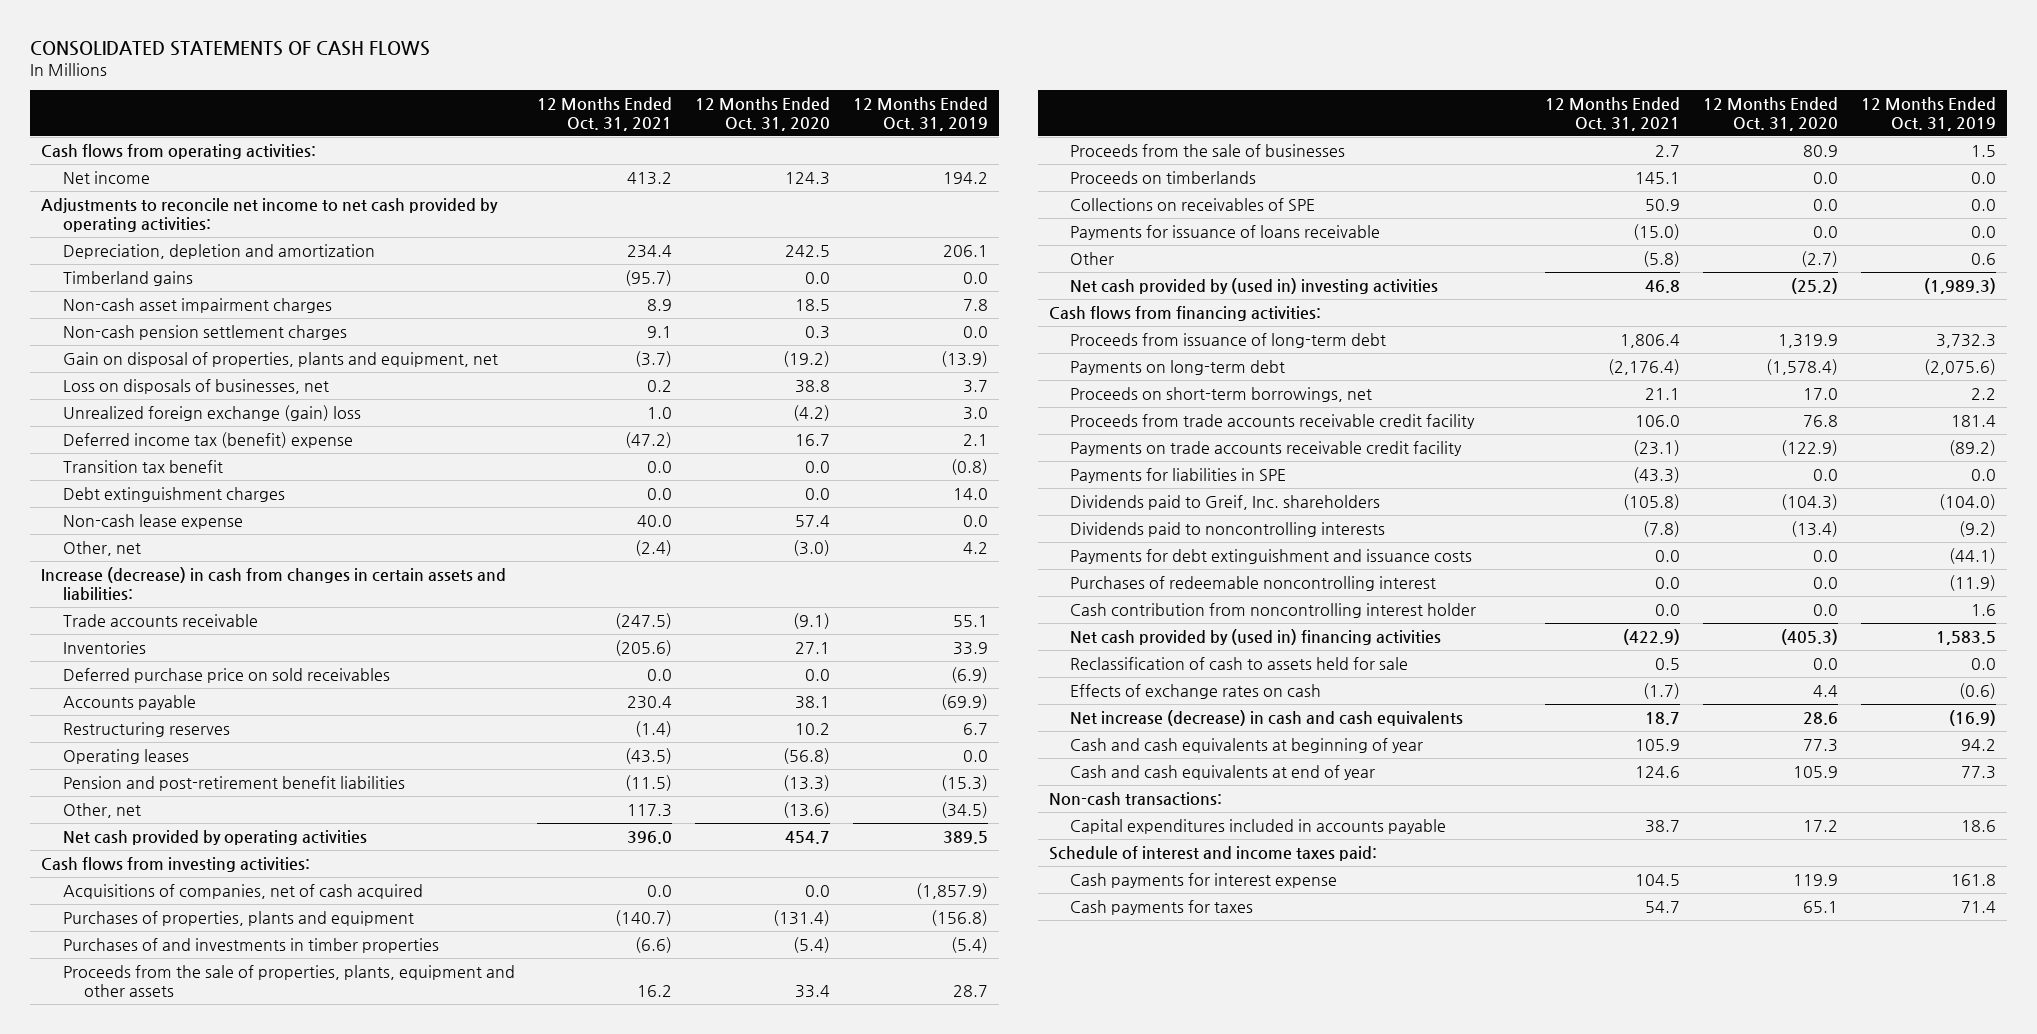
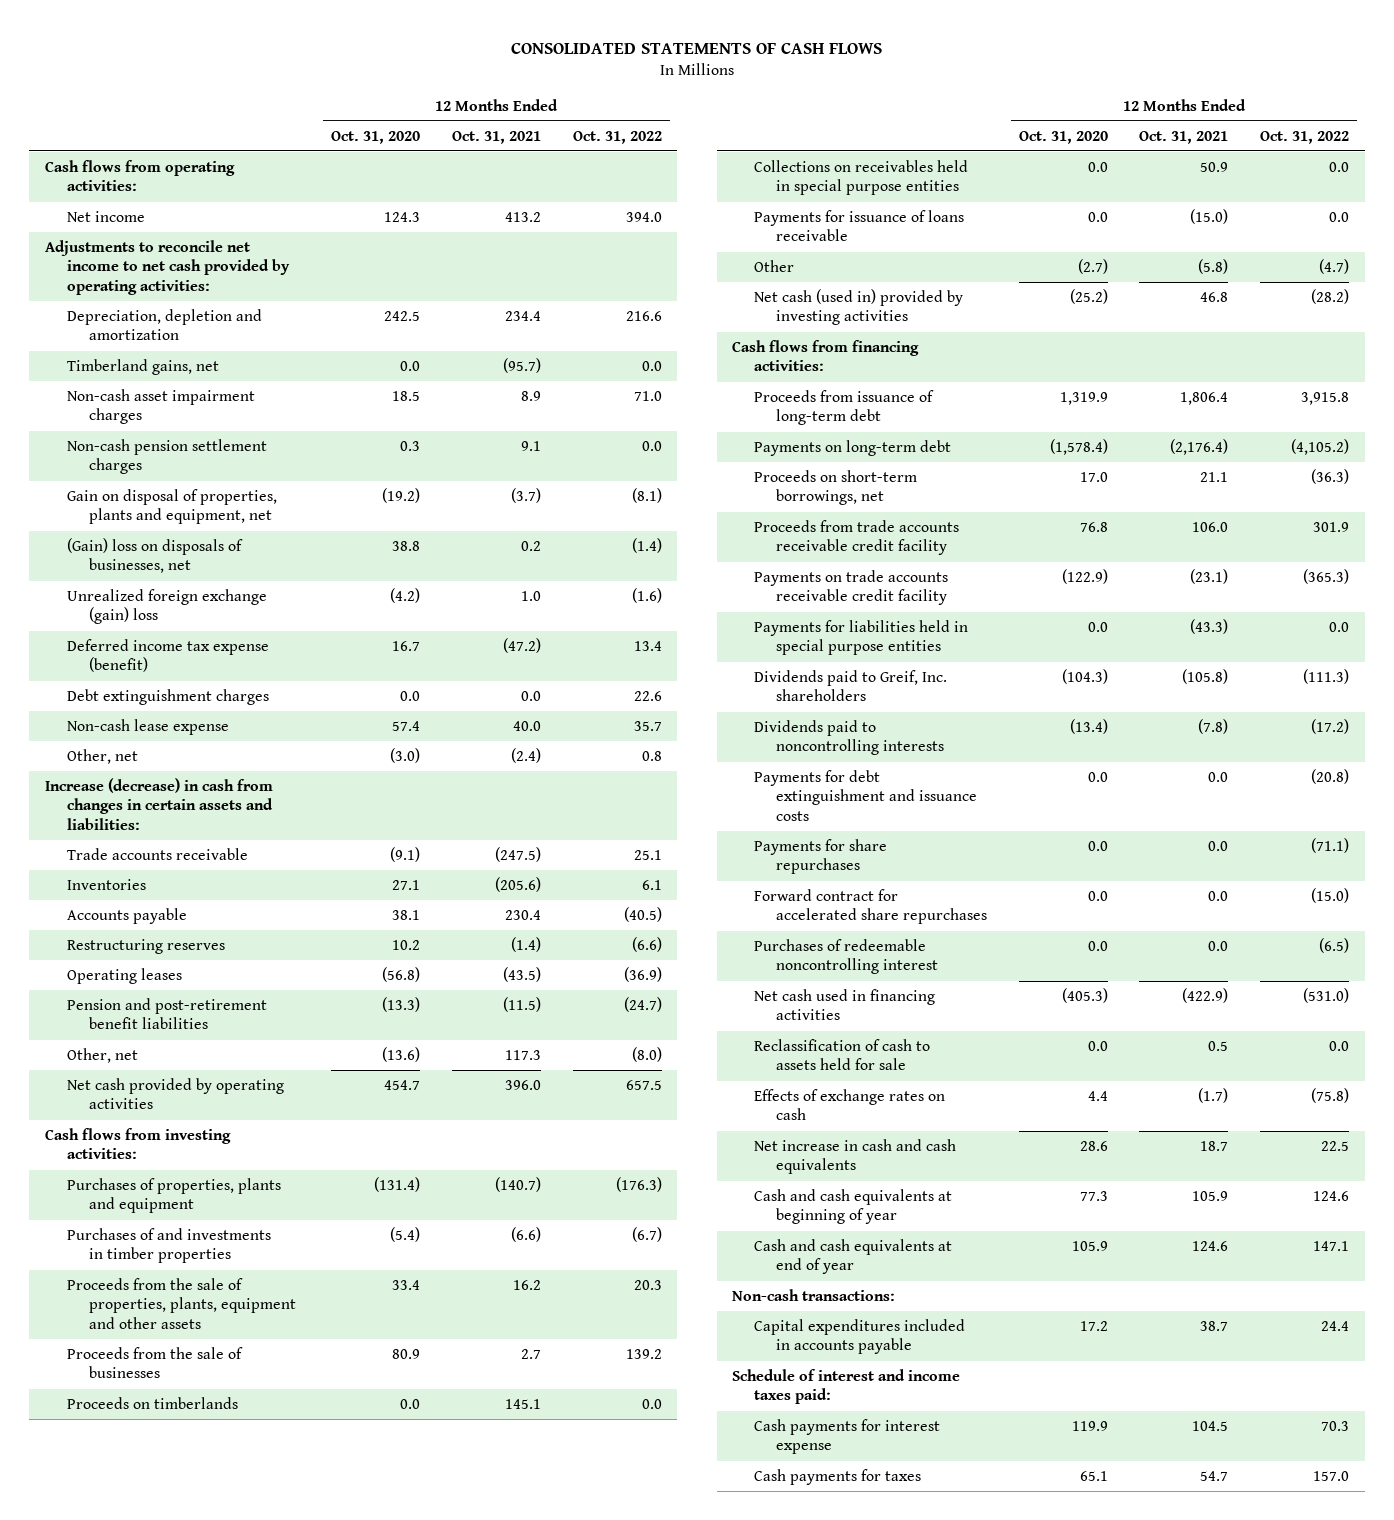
[852,96,988,131] 12 Months Ended Oct. 31, 2019 -> none
none -> [572,130,662,144] Oct. 31, 2022
[62,270,193,286] Timberland gains -> [66,358,219,375] Timberland gains, net
[62,378,329,394] Loss on disposals of businesses, net -> [66,537,243,574] (Gain) loss on disposals of businesses, net
[62,459,223,473] Transition tax benefit -> none
[62,431,353,448] Deferred income tax (benefit) expense -> [66,638,269,673] Deferred income tax expense (benefit)
[62,667,390,683] Deferred purchase price on sold receivables -> none
[62,883,423,899] Acquisitions of companies, net of cash acquired -> none
[1070,197,1316,211] Collections on receivables of SPE -> [754,159,969,196] Collections on receivables held in special purpose entities
[1070,277,1439,294] Net cash provided by (used in) investing activities -> [754,288,964,326] Net cash (used in) provided by investing activities
[1070,467,1287,483] Payments for liabilities in SPE -> [754,619,969,656] Payments for liabilities held in special purpose entities
none -> [754,838,888,875] Payments for share repurchases
none -> [754,888,987,925] Forward contract for accelerated share repurchases
[1070,602,1477,618] Cash contribution from noncontrolling interest holder -> none
[1070,628,1442,645] Net cash provided by (used in) financing activities -> [754,988,936,1021] Net cash used in financing activities
[1070,709,1464,726] Net increase (decrease) in cash and cash equivalents -> [754,1138,957,1175] Net increase in cash and cash equivalents

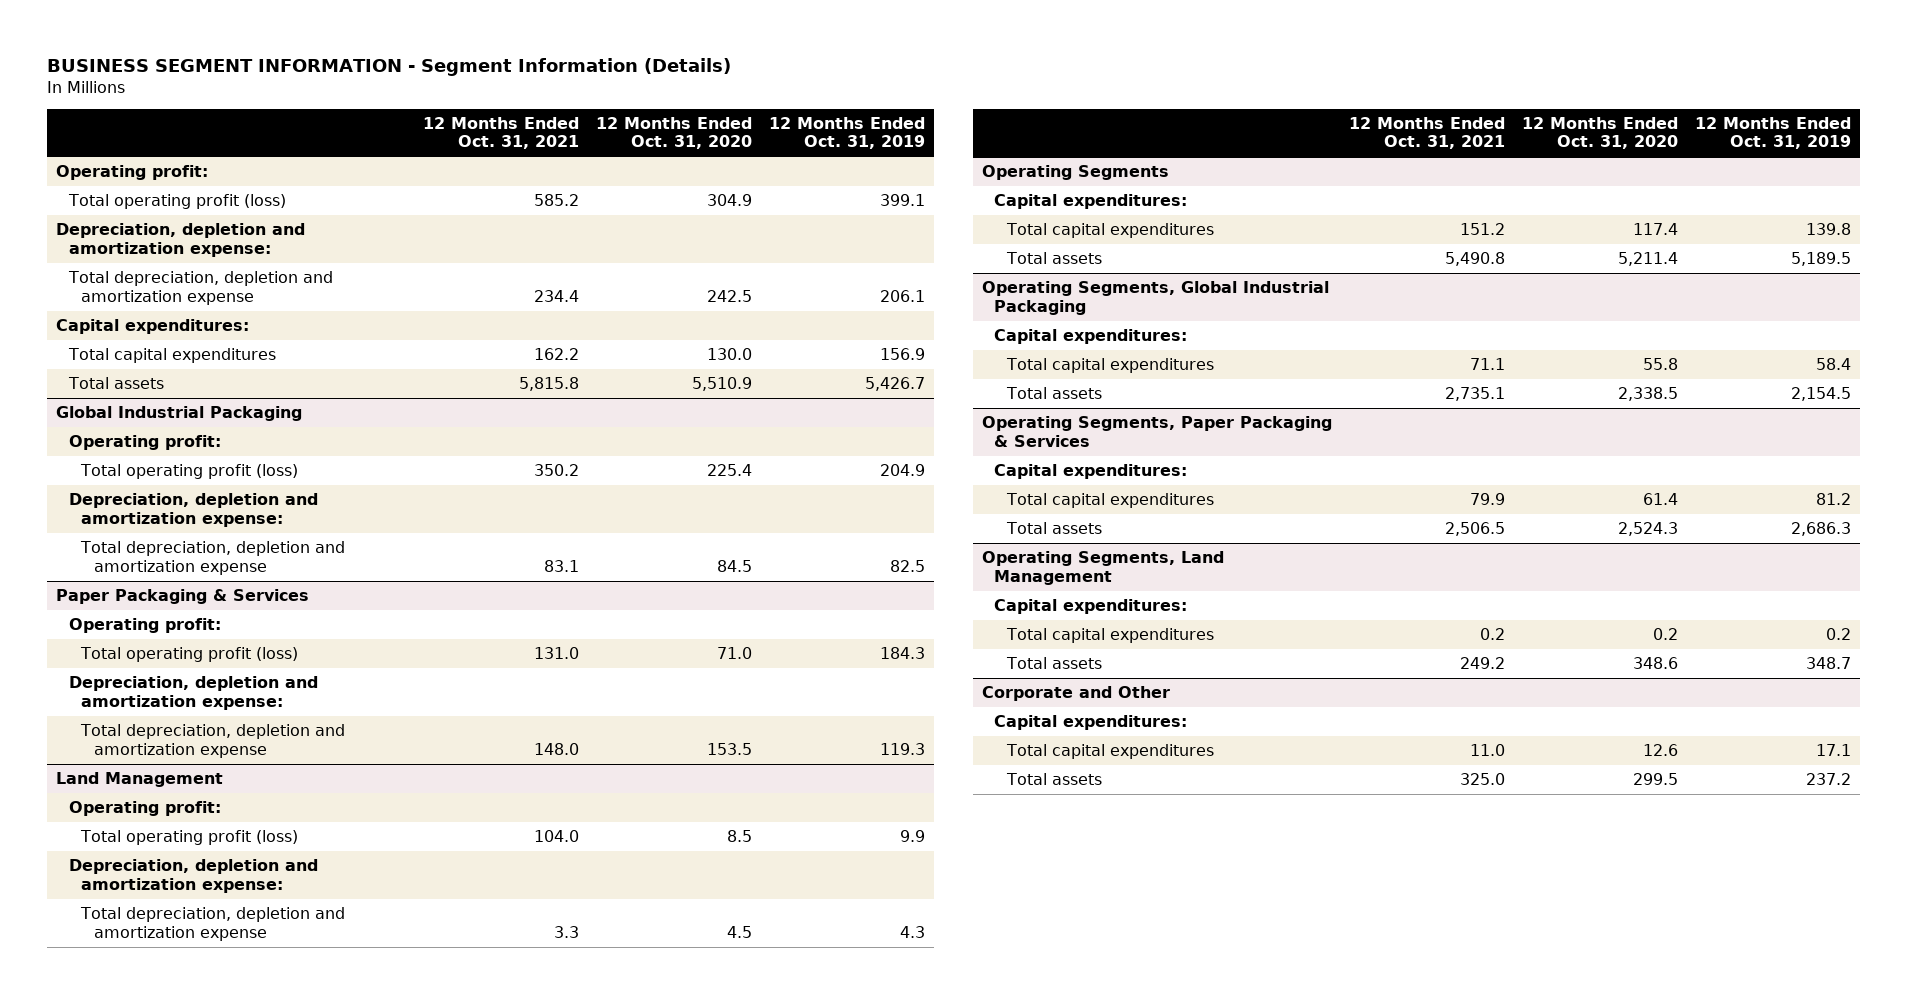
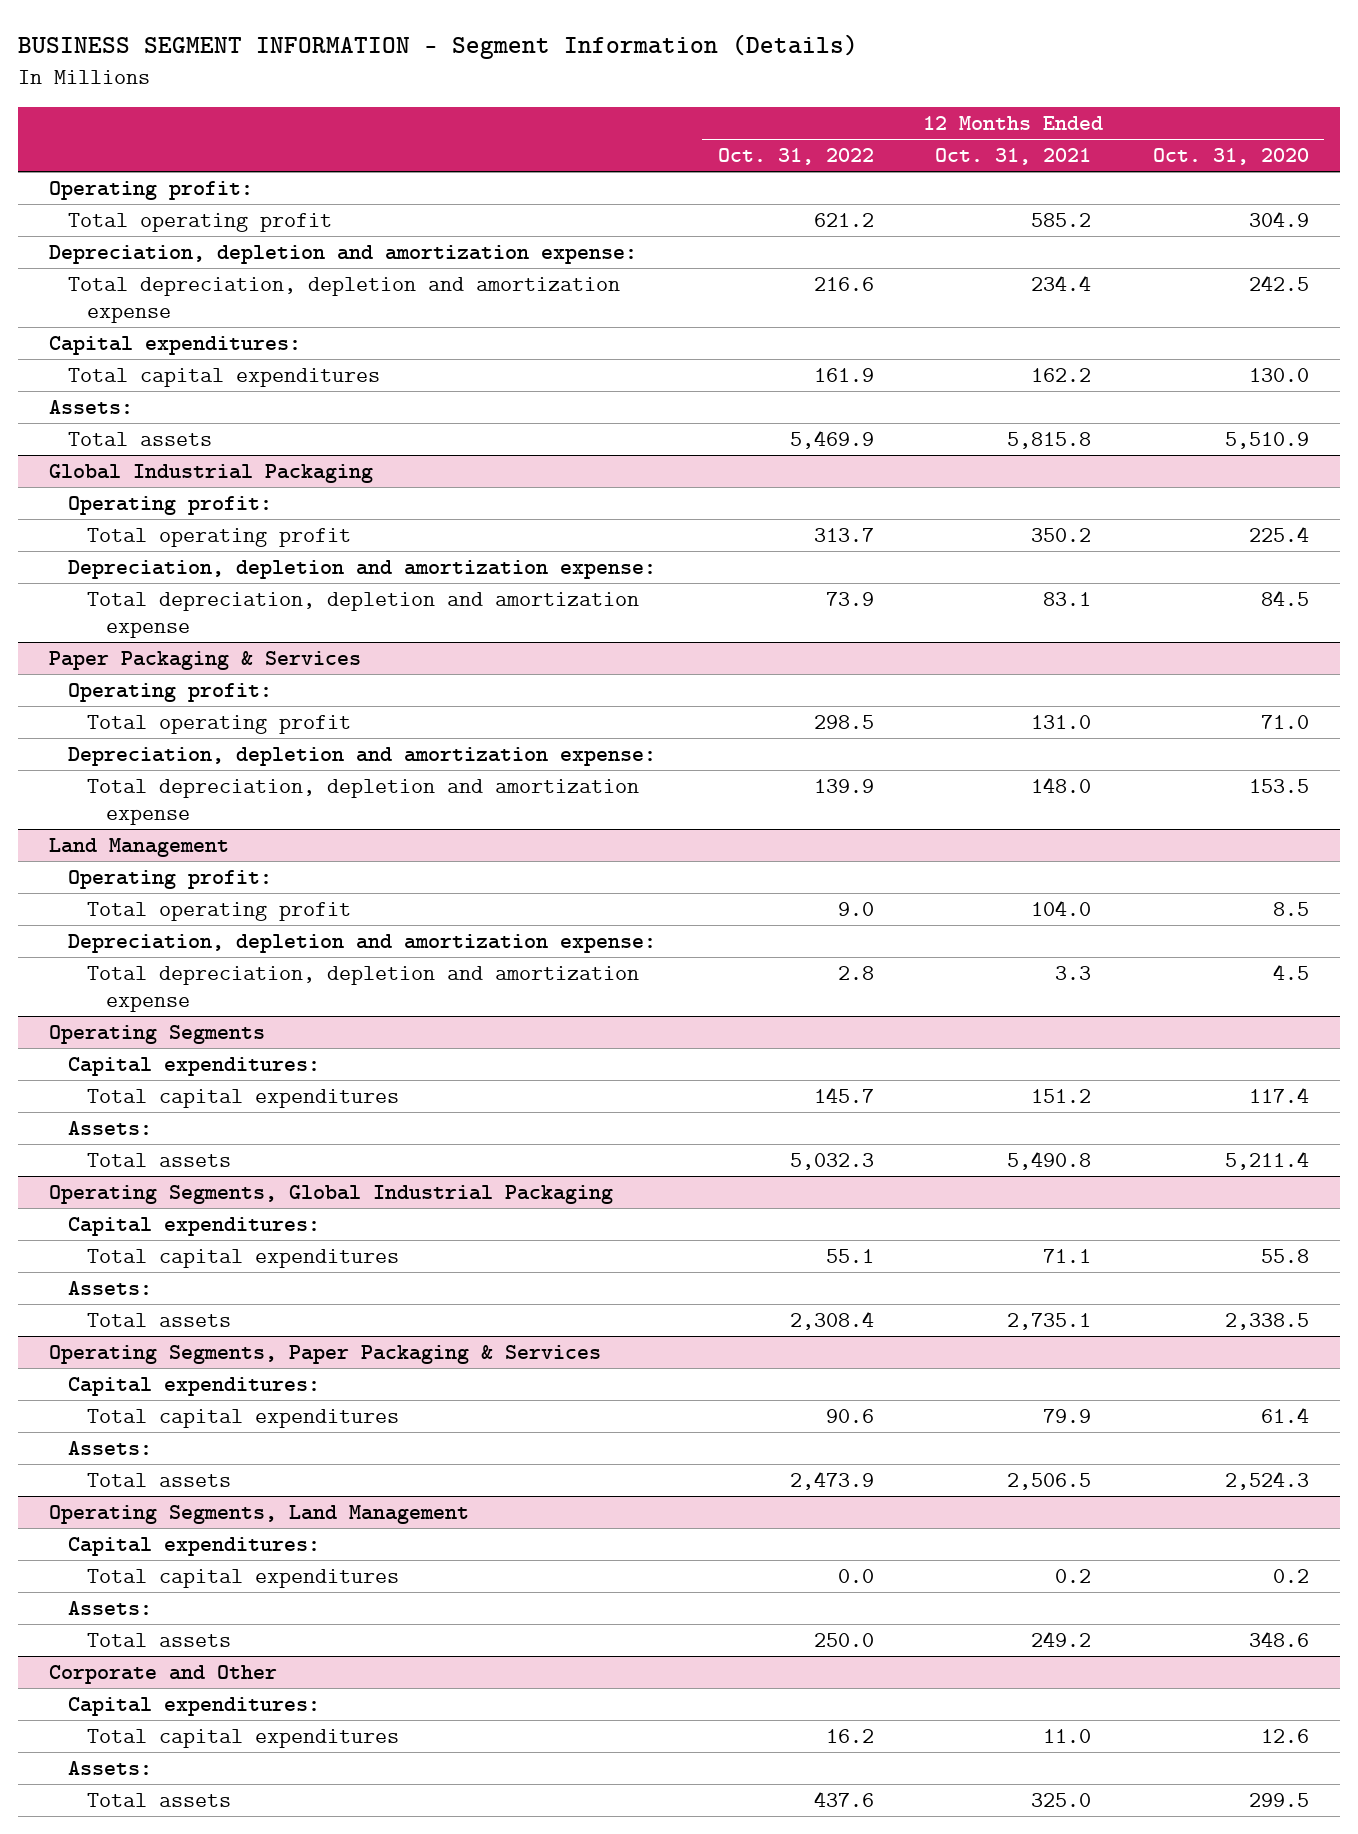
[769,117,926,150] 12 Months Ended Oct. 31, 2019 -> none
none -> [717,148,874,166] Oct. 31, 2022
[67,194,286,210] Total operating profit (loss) -> [68,213,333,233] Total operating profit
none -> [49,400,134,415] Assets:
[80,464,299,480] Total operating profit (loss) -> [87,528,352,548] Total operating profit
[80,647,299,663] Total operating profit (loss) -> [87,715,352,735] Total operating profit
[80,830,299,846] Total operating profit (loss) -> [87,902,352,922] Total operating profit
none -> [68,1121,153,1136] Assets:
none -> [68,1281,153,1296] Assets:
none -> [68,1441,153,1456] Assets:
none -> [68,1601,153,1616] Assets:
none -> [68,1761,153,1776] Assets:

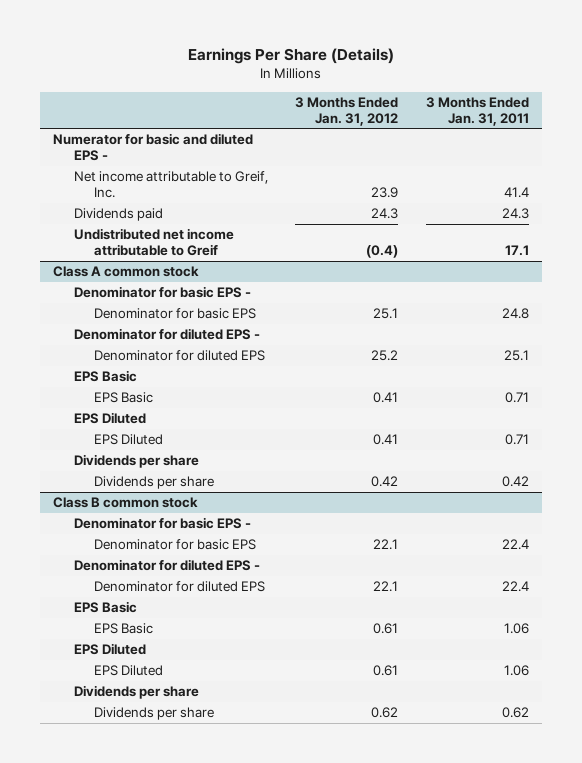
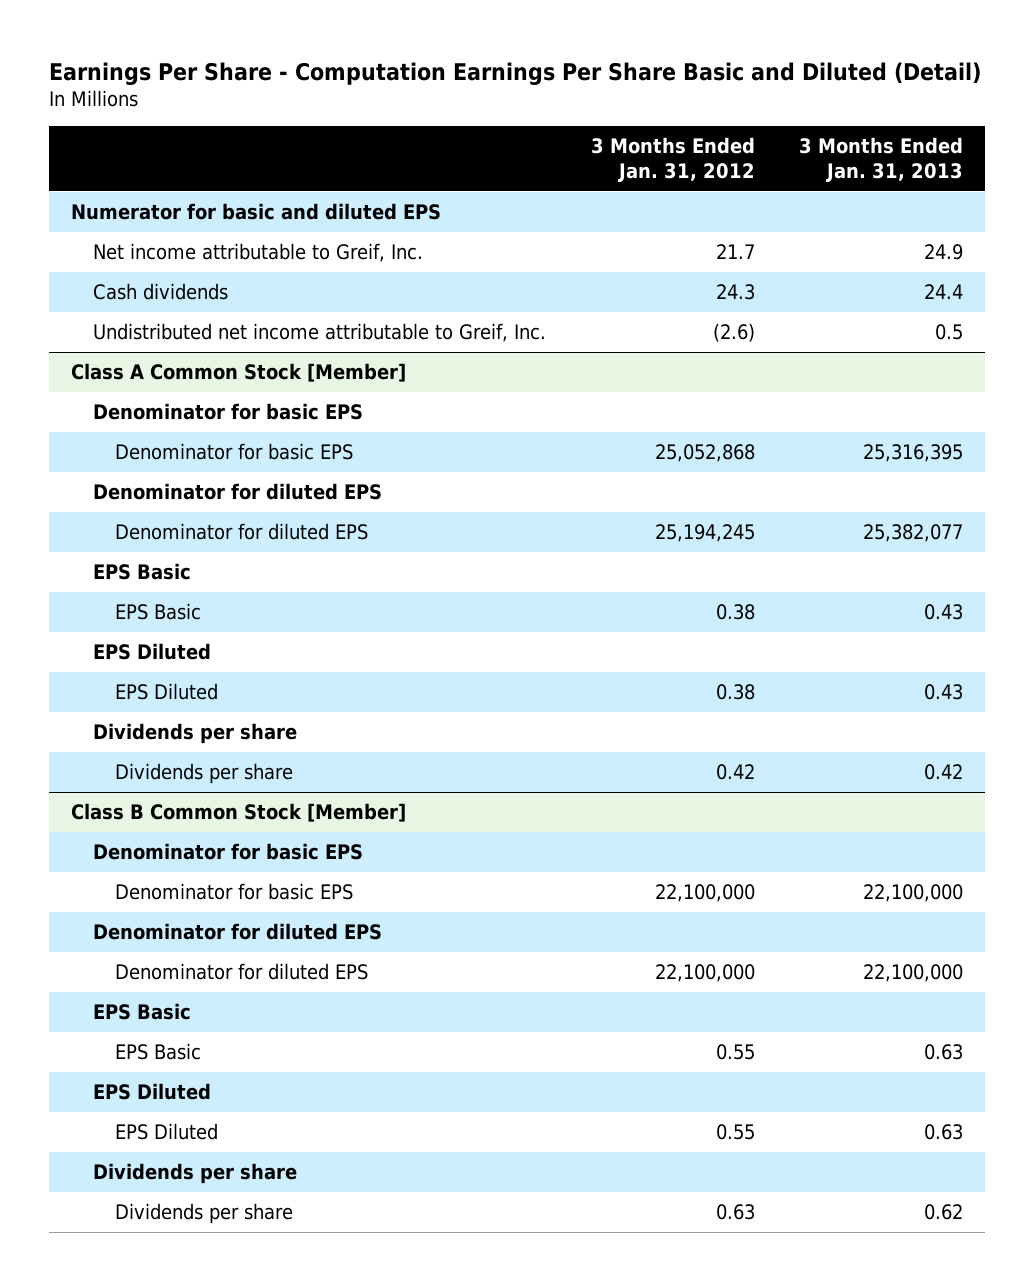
[188,48,395,65] Earnings Per Share (Details) -> [49,61,982,85] Earnings Per Share - Computation Earnings Per Share Basic and Diluted (Detail)
[425,96,529,126] 3 Months Ended Jan. 31, 2011 -> none
none -> [798,137,963,182] 3 Months Ended Jan. 31, 2013
[53,133,254,162] Numerator for basic and diluted EPS - -> [71,203,442,221] Numerator for basic and diluted EPS
[371,187,399,199] 23.9 -> [715,244,755,260] 21.7
[73,208,163,222] Dividends paid -> [93,283,229,301] Cash dividends
[73,228,234,257] Undistributed net income attributable to Greif -> [93,323,547,343] Undistributed net income attributable to Greif, Inc.
[366,245,399,259] (0.4) -> [712,323,755,343] (2.6)
[53,266,200,278] Class A common stock -> [71,363,407,383] Class A Common Stock [Member]
[73,286,251,299] Denominator for basic EPS - -> [93,403,364,421] Denominator for basic EPS
[373,308,399,320] 25.1 -> [654,444,755,463] 25,052,868
[73,328,260,341] Denominator for diluted EPS - -> [93,483,383,501] Denominator for diluted EPS
[371,350,399,362] 25.2 -> [654,524,755,543] 25,194,245
[373,392,399,404] 0.41 -> [715,604,755,621] 0.38
[373,434,399,446] 0.41 -> [715,684,755,701] 0.38
[53,497,199,509] Class B common stock -> [71,803,407,823] Class B Common Stock [Member]
[73,517,251,530] Denominator for basic EPS - -> [93,843,364,861] Denominator for basic EPS
[373,539,399,551] 22.1 -> [654,884,755,903] 22,100,000
[73,559,260,572] Denominator for diluted EPS - -> [93,923,383,941] Denominator for diluted EPS
[373,581,399,593] 22.1 -> [654,964,755,983] 22,100,000
[373,623,399,635] 0.61 -> [715,1044,755,1061] 0.55
[373,665,399,677] 0.61 -> [715,1124,755,1141] 0.55
[371,707,399,719] 0.62 -> [715,1204,755,1221] 0.63

